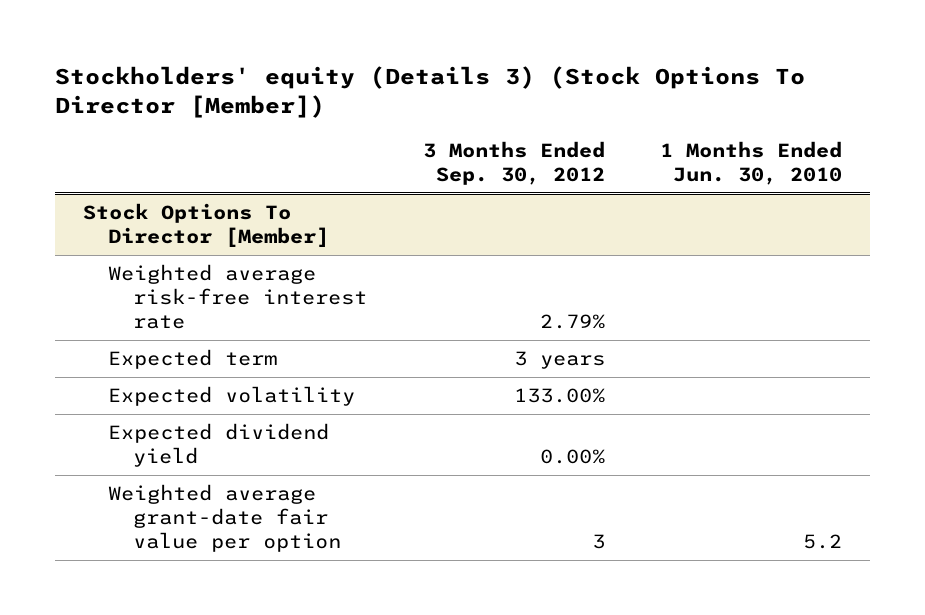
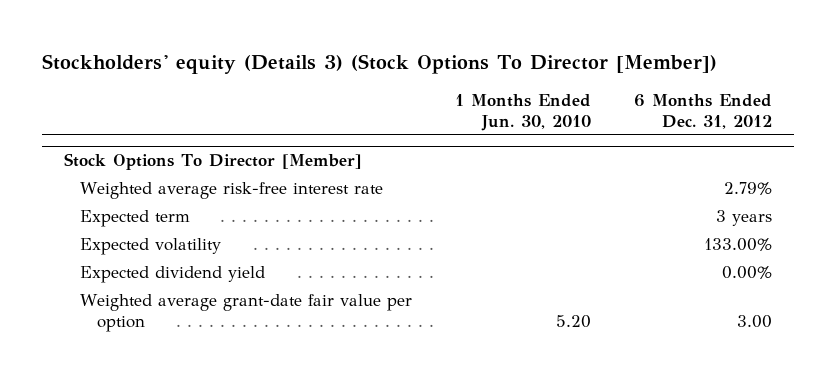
[422,140,605,185] 3 Months Ended Sep. 30, 2012 -> none
none -> [634,94,773,129] 6 Months Ended Dec. 31, 2012
[803,534,843,550] 5.2 -> [556,314,592,328] 5.20

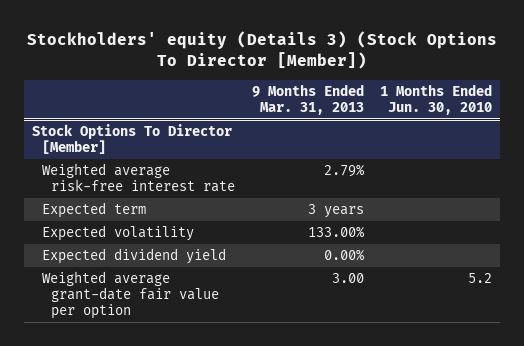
[634,94,773,129] 6 Months Ended Dec. 31, 2012 -> none
none -> [251,84,364,115] 9 Months Ended Mar. 31, 2013
[556,314,592,328] 5.20 -> [467,273,492,284] 5.2

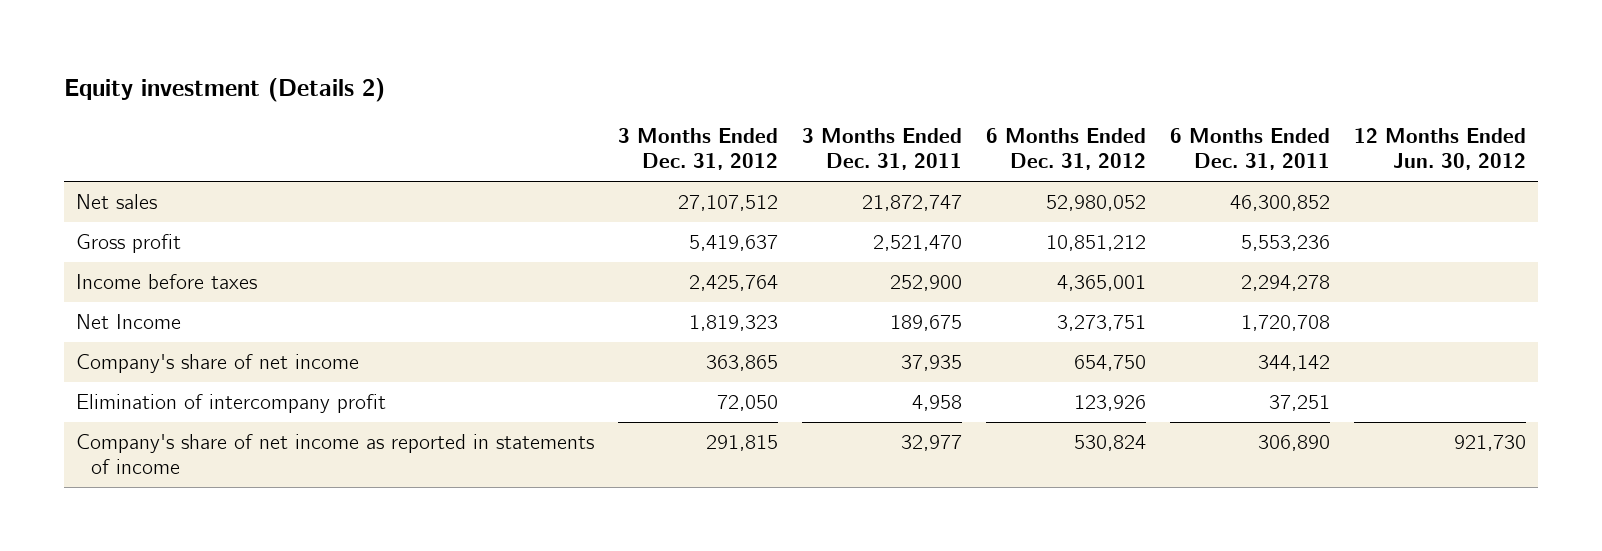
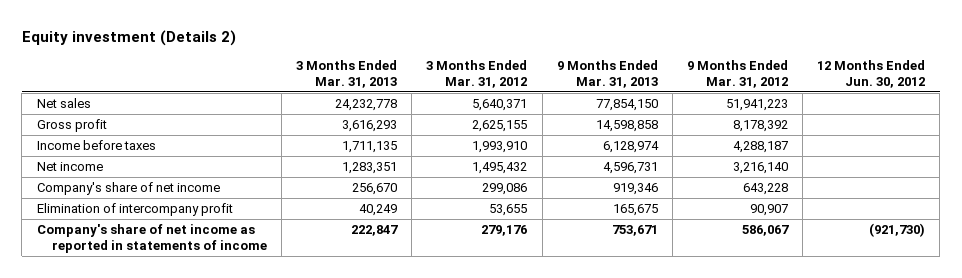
[618,128,779,171] 3 Months Ended Dec. 31, 2012 -> none
[802,128,963,171] 3 Months Ended Dec. 31, 2011 -> none
[986,128,1147,171] 6 Months Ended Dec. 31, 2012 -> none
[1169,128,1330,171] 6 Months Ended Dec. 31, 2011 -> none
none -> [296,59,398,89] 3 Months Ended Mar. 31, 2013
none -> [426,59,528,89] 3 Months Ended Mar. 31, 2012
none -> [556,59,658,89] 9 Months Ended Mar. 31, 2013
none -> [686,59,788,89] 9 Months Ended Mar. 31, 2012
[76,313,182,329] Net Income -> [36,161,103,171] Net income
[1453,434,1526,451] 921,730 -> [869,222,926,237] (921,730)

